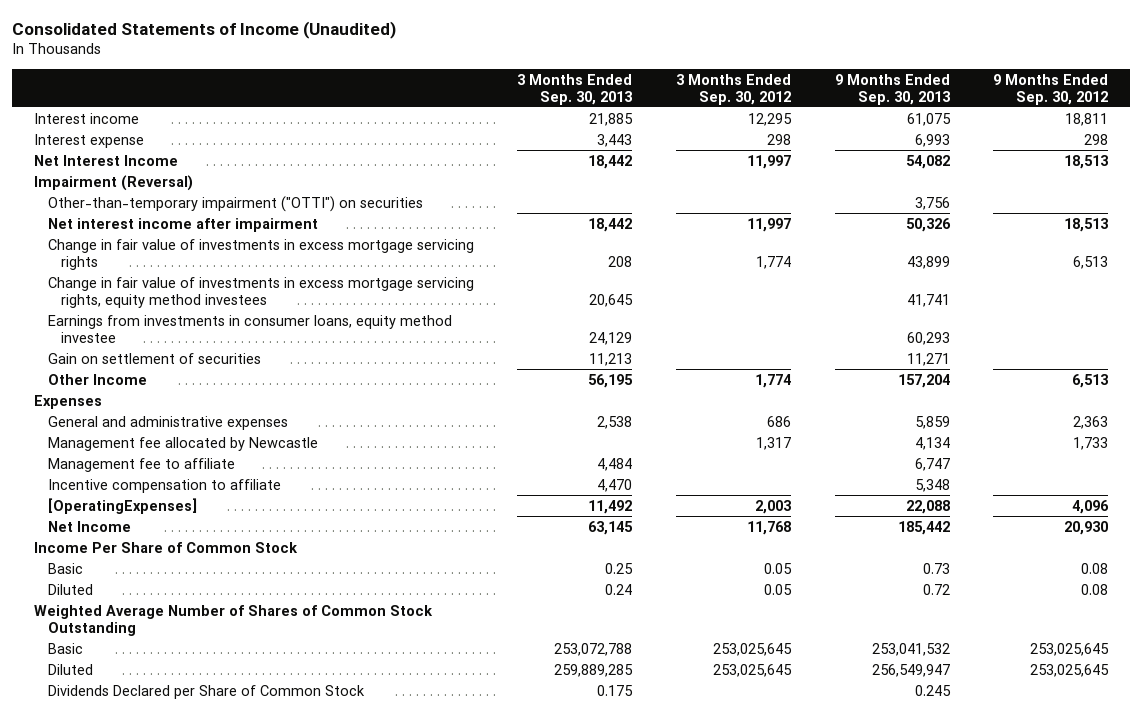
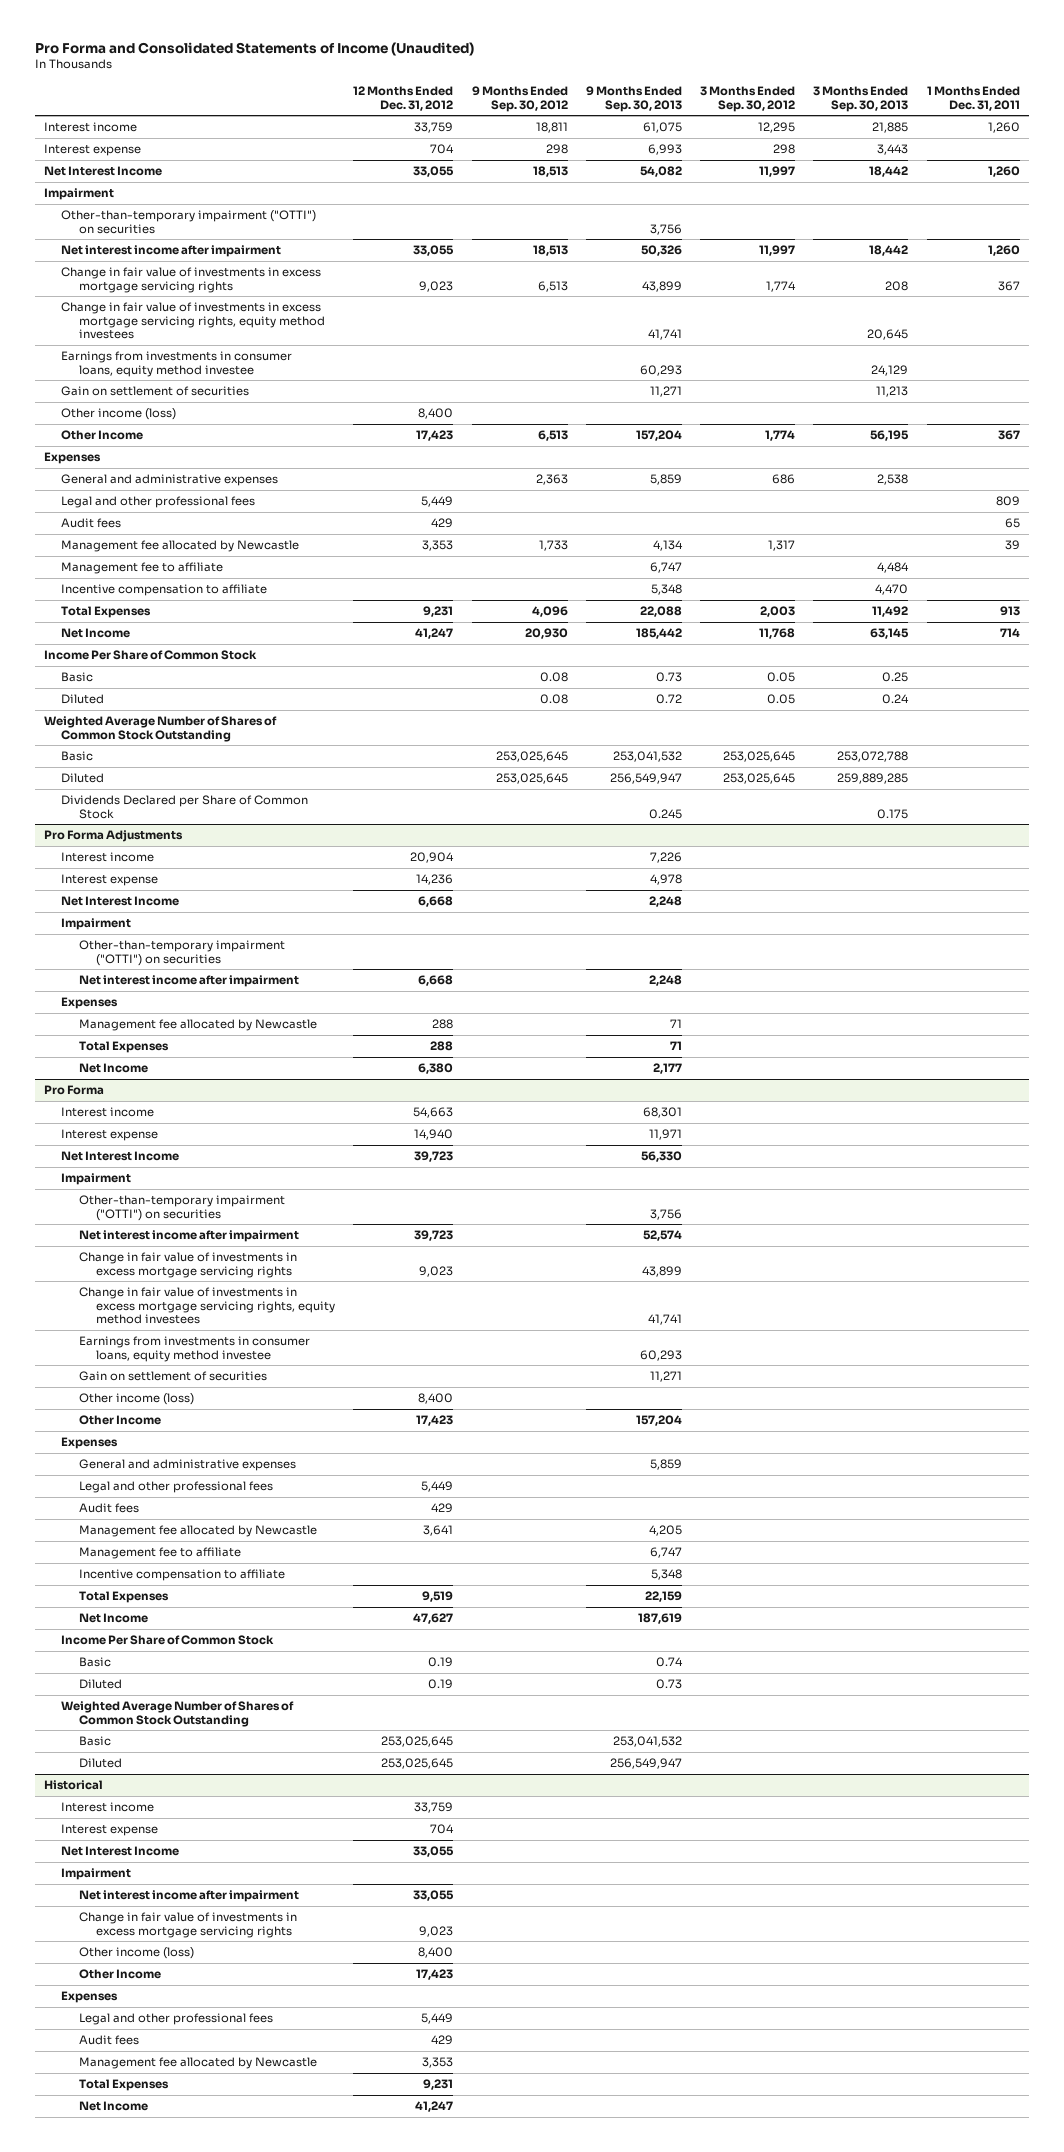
[12,20,397,39] Consolidated Statements of Income (Unaudited) -> [34,41,474,56] Pro Forma and Consolidated Statements of Income (Unaudited)
none -> [353,86,454,111] 12 Months Ended Dec. 31, 2012
none -> [926,86,1020,111] 1 Months Ended Dec. 31, 2011
[33,174,193,191] Impairment (Reversal) -> [43,188,114,201] Impairment
none -> [61,408,177,421] Other income (loss)
none -> [61,496,256,509] Legal and other professional fees
none -> [61,518,122,529] Audit fees
[47,497,197,514] [OperatingExpenses] -> [61,606,152,619] Total Expenses
none -> [43,830,183,843] Pro Forma Adjustments
none -> [61,852,155,863] Interest income
none -> [61,874,159,887] Interest expense
none -> [61,896,180,907] Net Interest Income
none -> [61,918,132,931] Impairment
none -> [78,940,285,966] Other-than-temporary impairment ("OTTI") on securities
none -> [78,975,299,988] Net interest income after impairment
none -> [61,997,119,1010] Expenses
none -> [78,1019,317,1032] Management fee allocated by Newcastle
none -> [78,1041,169,1054] Total Expenses
none -> [78,1063,148,1074] Net Income
none -> [43,1085,104,1096] Pro Forma
none -> [61,1107,155,1118] Interest income
none -> [61,1129,159,1142] Interest expense
none -> [61,1151,180,1162] Net Interest Income
none -> [61,1173,132,1186] Impairment
none -> [78,1195,285,1221] Other-than-temporary impairment ("OTTI") on securities
none -> [78,1230,299,1243] Net interest income after impairment
none -> [78,1252,297,1278] Change in fair value of investments in excess mortgage servicing rights
none -> [78,1287,336,1325] Change in fair value of investments in excess mortgage servicing rights, equity method investees
none -> [78,1336,310,1362] Earnings from investments in consumer loans, equity method investee
none -> [78,1371,267,1382] Gain on settlement of securities
none -> [78,1393,194,1406] Other income (loss)
none -> [78,1415,161,1426] Other Income
none -> [61,1437,119,1450] Expenses
none -> [78,1459,296,1472] General and administrative expenses
none -> [78,1481,273,1494] Legal and other professional fees
none -> [78,1503,139,1514] Audit fees
none -> [78,1525,317,1538] Management fee allocated by Newcastle
none -> [78,1547,241,1560] Management fee to affiliate
none -> [78,1569,285,1582] Incentive compensation to affiliate
none -> [78,1591,169,1604] Total Expenses
none -> [78,1613,148,1624] Net Income
none -> [61,1635,275,1646] Income Per Share of Common Stock
none -> [78,1657,111,1668] Basic
none -> [78,1679,122,1690] Diluted
none -> [61,1701,295,1727] Weighted Average Number of Shares of Common Stock Outstanding
none -> [78,1736,111,1747] Basic
none -> [78,1758,122,1769] Diluted
none -> [43,1780,103,1791] Historical
none -> [61,1802,155,1813] Interest income
none -> [61,1824,159,1837] Interest expense
none -> [61,1846,180,1857] Net Interest Income
none -> [61,1868,132,1881] Impairment
none -> [78,1890,299,1903] Net interest income after impairment
none -> [78,1912,297,1938] Change in fair value of investments in excess mortgage servicing rights
none -> [78,1947,194,1960] Other income (loss)
none -> [78,1969,161,1980] Other Income
none -> [61,1991,119,2004] Expenses
none -> [78,2013,273,2026] Legal and other professional fees
none -> [78,2035,139,2046] Audit fees
none -> [78,2057,317,2070] Management fee allocated by Newcastle
none -> [78,2079,169,2092] Total Expenses
none -> [78,2101,148,2112] Net Income

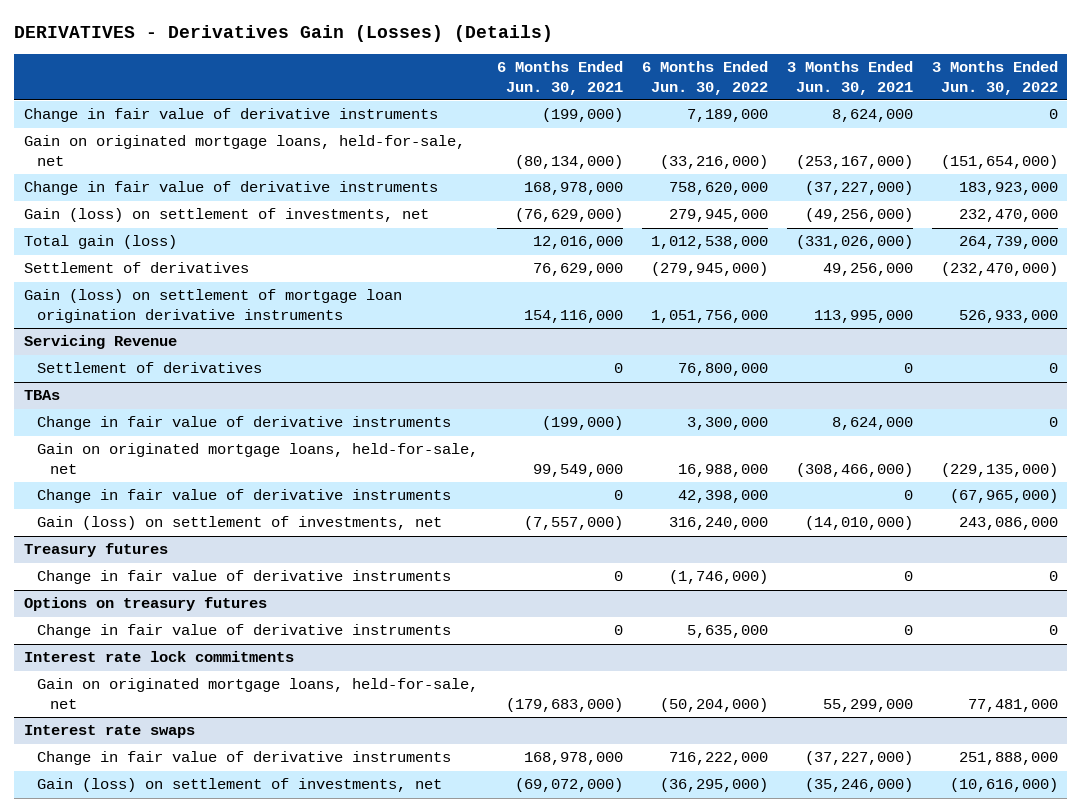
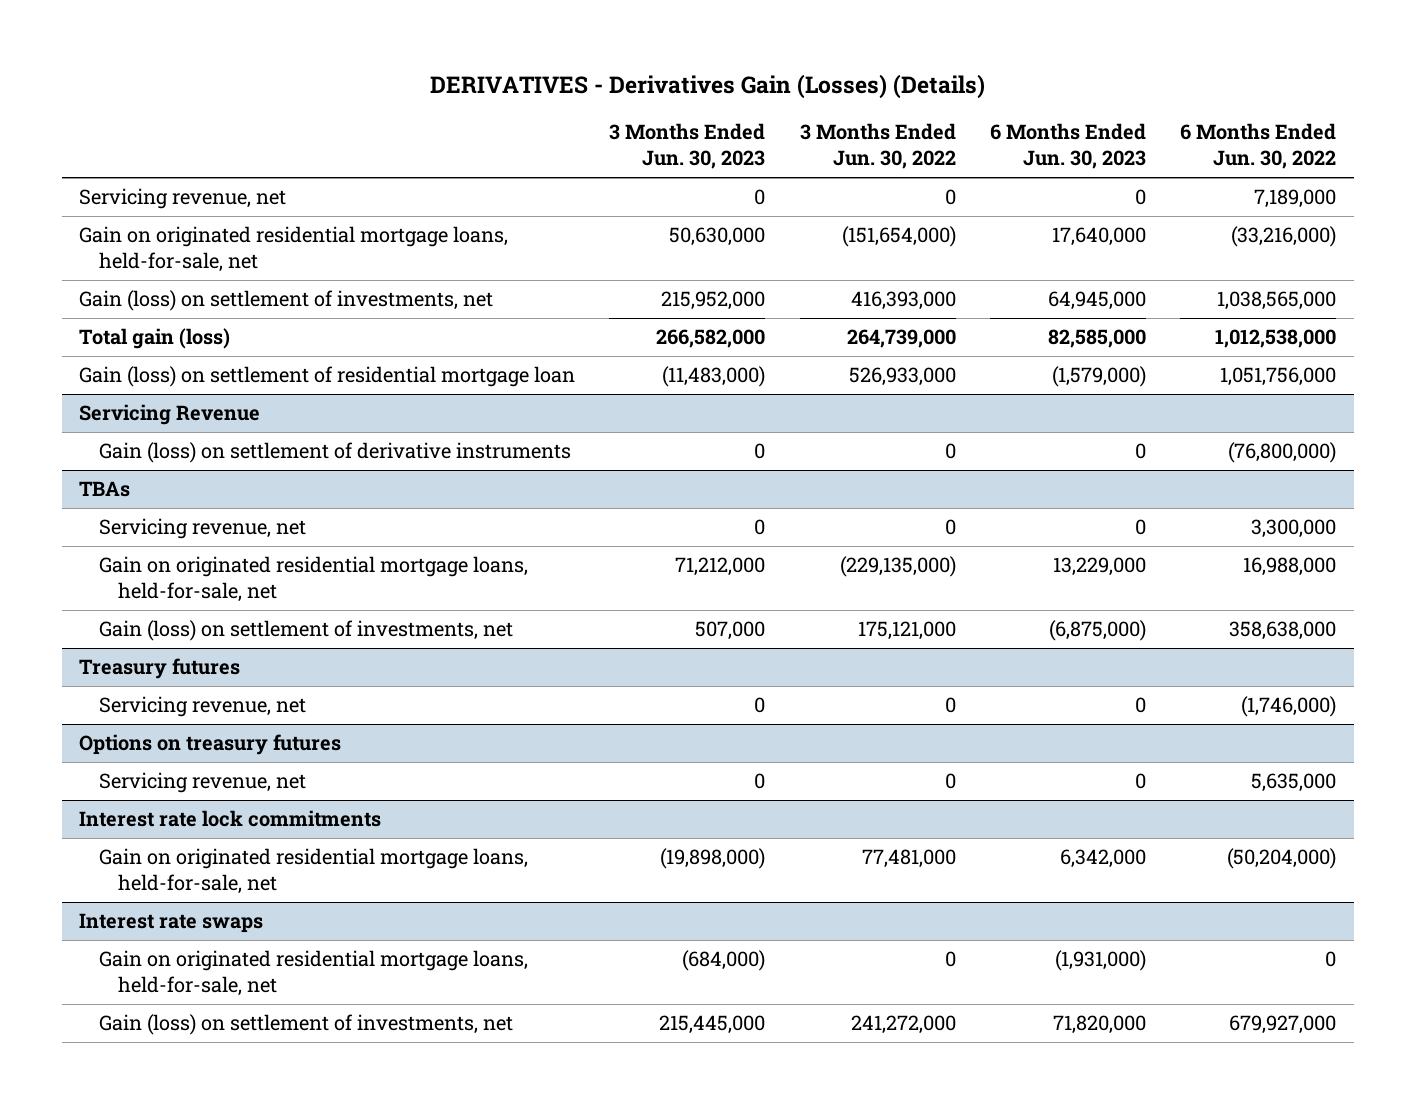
[496,61,623,95] 6 Months Ended Jun. 30, 2021 -> none
[786,61,913,95] 3 Months Ended Jun. 30, 2021 -> none
none -> [609,123,766,170] 3 Months Ended Jun. 30, 2023
none -> [989,123,1146,170] 6 Months Ended Jun. 30, 2023
[23,181,438,196] Change in fair value of derivative instruments -> none
[23,108,438,123] Change in fair value of derivative instruments -> [78,188,286,210] Servicing revenue, net
[23,135,465,166] Gain on originated mortgage loans, held-for-sale, net -> [78,226,508,273] Gain on originated residential mortgage loans, held-for-sale, net
[668,209,768,223] 279,945,000 -> [1217,291,1337,311] 1,038,565,000
[958,209,1058,223] 232,470,000 -> [850,291,956,311] 416,393,000
[23,262,249,274] Settlement of derivatives -> none
[23,289,402,323] Gain (loss) on settlement of mortgage loan origination derivative instruments -> [78,366,575,388] Gain (loss) on settlement of residential mortgage loan
[36,362,262,374] Settlement of derivatives -> [98,442,571,464] Gain (loss) on settlement of derivative instruments
[677,363,768,377] 76,800,000 -> [1228,442,1337,464] (76,800,000)
[36,489,451,504] Change in fair value of derivative instruments -> none
[36,416,451,431] Change in fair value of derivative instruments -> [98,518,306,540] Servicing revenue, net
[36,443,478,474] Gain on originated mortgage loans, held-for-sale, net -> [98,556,528,603] Gain on originated residential mortgage loans, held-for-sale, net
[668,517,768,531] 316,240,000 -> [1229,621,1337,641] 358,638,000
[958,517,1058,531] 243,086,000 -> [857,621,956,641] 175,121,000
[36,570,451,585] Change in fair value of derivative instruments -> [98,696,306,718] Servicing revenue, net
[36,624,451,639] Change in fair value of derivative instruments -> [98,772,306,794] Servicing revenue, net
[36,678,478,709] Gain on originated mortgage loans, held-for-sale, net -> [98,848,528,895] Gain on originated residential mortgage loans, held-for-sale, net
[36,751,451,766] Change in fair value of derivative instruments -> none
none -> [98,950,528,997] Gain on originated residential mortgage loans, held-for-sale, net
[659,778,768,793] (36,295,000) -> [1229,1015,1337,1035] 679,927,000
[949,778,1058,793] (10,616,000) -> [850,1015,956,1035] 241,272,000

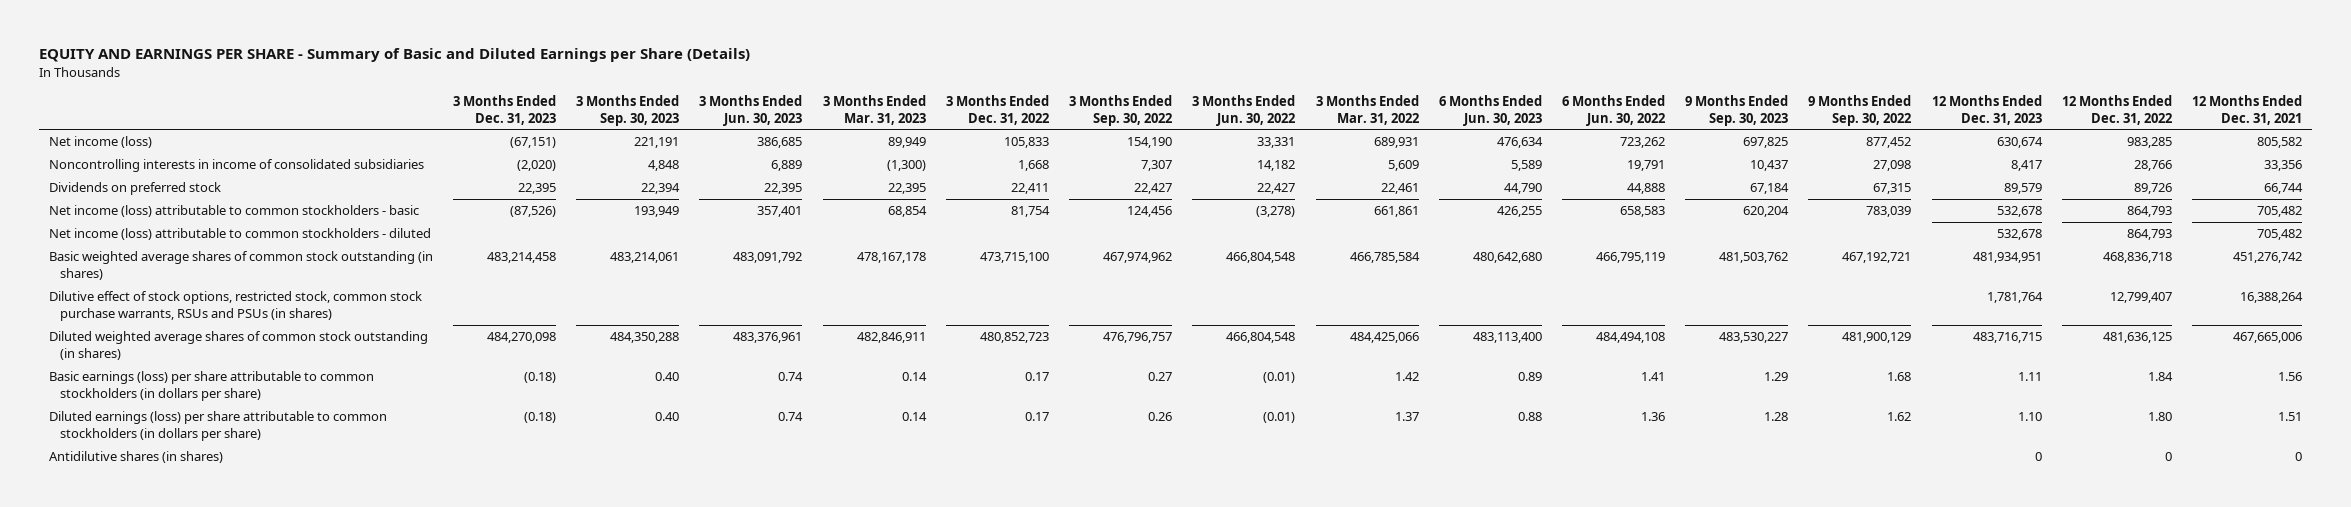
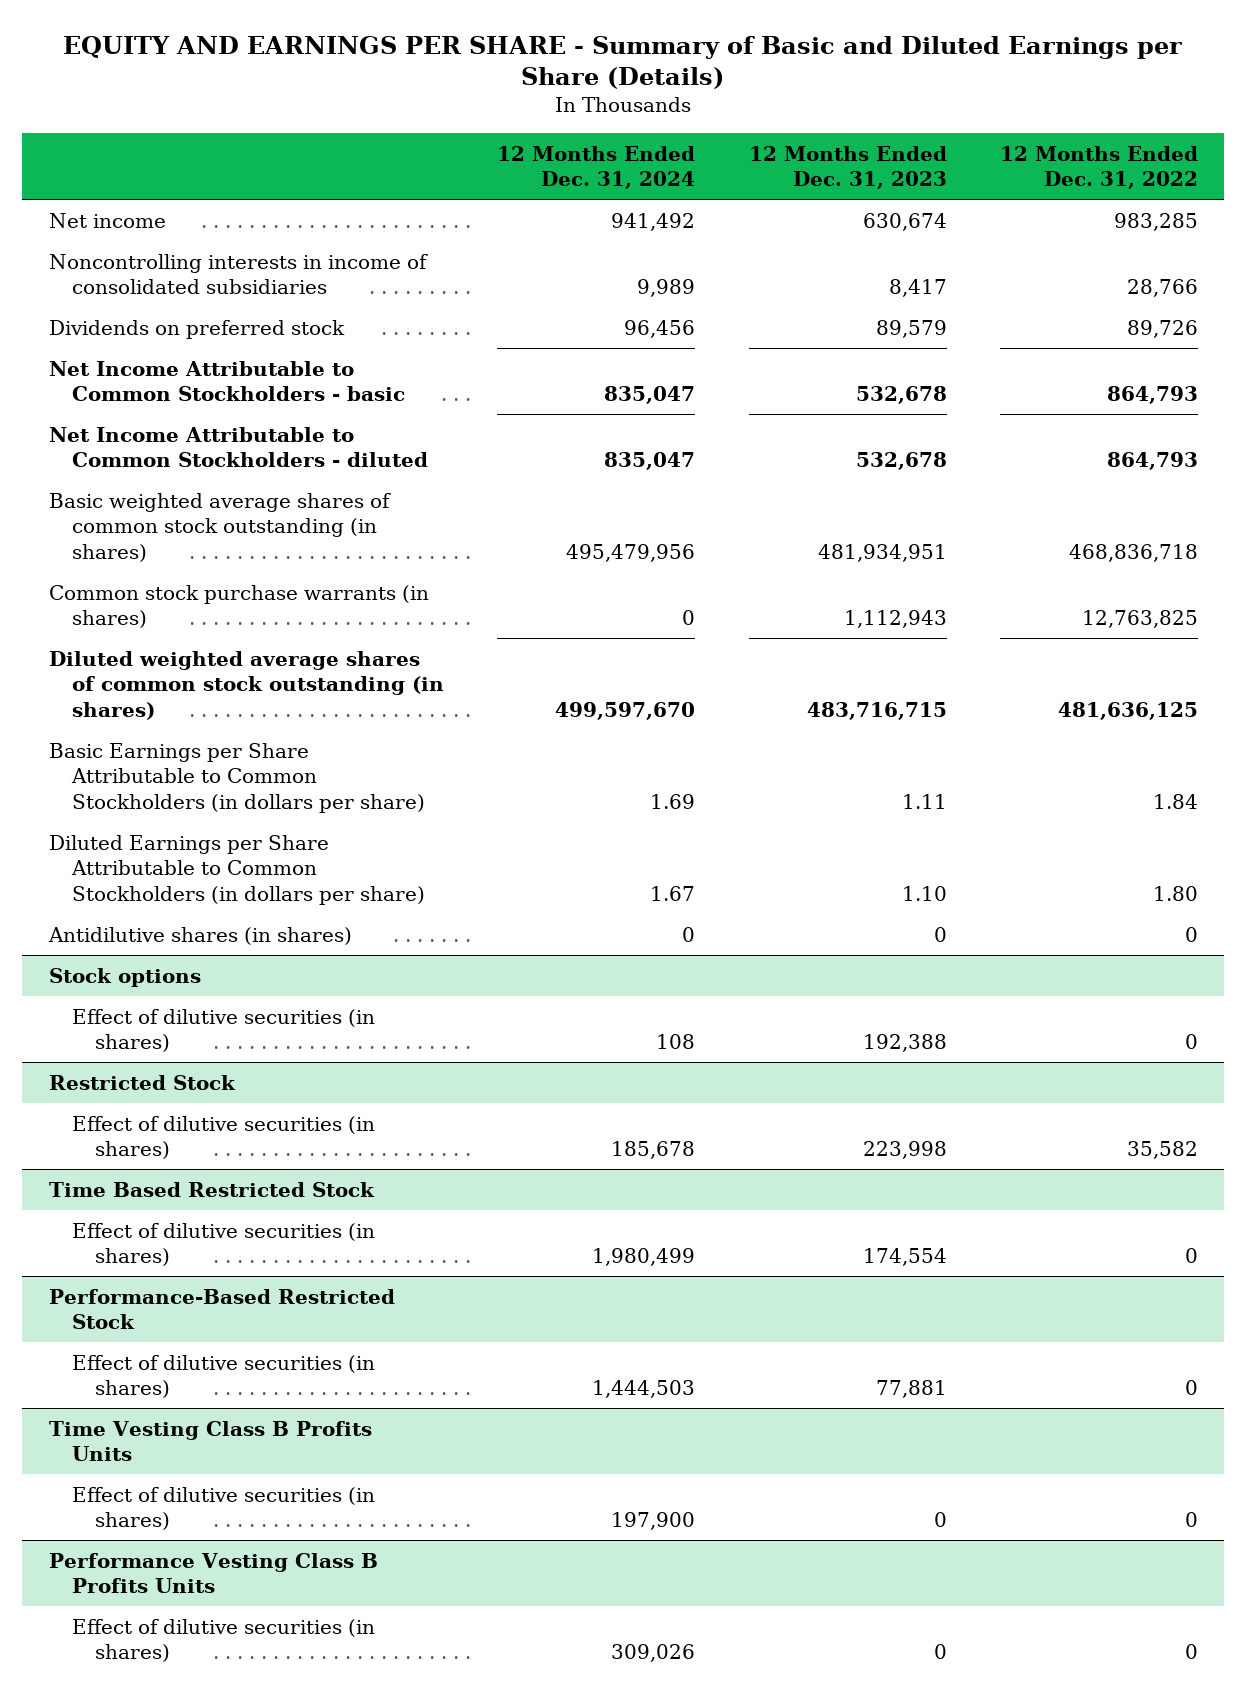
[453,94,557,125] 3 Months Ended Dec. 31, 2023 -> none
[576,94,680,126] 3 Months Ended Sep. 30, 2023 -> none
[699,94,803,126] 3 Months Ended Jun. 30, 2023 -> none
[822,94,926,125] 3 Months Ended Mar. 31, 2023 -> none
[945,94,1049,125] 3 Months Ended Dec. 31, 2022 -> none
[1069,94,1173,126] 3 Months Ended Sep. 30, 2022 -> none
[1192,94,1296,126] 3 Months Ended Jun. 30, 2022 -> none
[1315,94,1419,125] 3 Months Ended Mar. 31, 2022 -> none
[1438,94,1542,126] 6 Months Ended Jun. 30, 2023 -> none
[1561,94,1665,126] 6 Months Ended Jun. 30, 2022 -> none
[1685,94,1789,126] 9 Months Ended Sep. 30, 2023 -> none
[1808,94,1912,126] 9 Months Ended Sep. 30, 2022 -> none
[2191,94,2302,125] 12 Months Ended Dec. 31, 2021 -> none
none -> [497,145,696,189] 12 Months Ended Dec. 31, 2024
[48,136,152,149] Net income (loss) -> [48,212,166,228] Net income
[48,205,419,218] Net income (loss) attributable to common stockholders - basic -> [48,360,405,402] Net Income Attributable to Common Stockholders - basic
[48,228,431,241] Net income (loss) attributable to common stockholders - diluted -> [48,426,428,468] Net Income Attributable to Common Stockholders - diluted
[48,291,422,321] Dilutive effect of stock options, restricted stock, common stock purchase warrants, RSUs and PSUs (in shares) -> none
none -> [48,584,429,629] Common stock purchase warrants (in shares)
[48,371,374,401] Basic earnings (loss) per share attributable to common stockholders (in dollars per share) -> [48,742,425,813] Basic Earnings per Share Attributable to Common Stockholders (in dollars per share)
[48,411,387,441] Diluted earnings (loss) per share attributable to common stockholders (in dollars per share) -> [48,834,425,905] Diluted Earnings per Share Attributable to Common Stockholders (in dollars per share)
none -> [48,967,201,987] Stock options
none -> [71,1008,375,1053] Effect of dilutive securities (in shares)
none -> [48,1074,236,1090] Restricted Stock
none -> [71,1115,375,1160] Effect of dilutive securities (in shares)
none -> [48,1181,375,1197] Time Based Restricted Stock
none -> [71,1222,375,1267] Effect of dilutive securities (in shares)
none -> [48,1288,395,1330] Performance-Based Restricted Stock
none -> [71,1354,375,1399] Effect of dilutive securities (in shares)
none -> [48,1420,372,1462] Time Vesting Class B Profits Units
none -> [71,1486,375,1531] Effect of dilutive securities (in shares)
none -> [48,1552,378,1594] Performance Vesting Class B Profits Units
none -> [71,1618,375,1663] Effect of dilutive securities (in shares)

